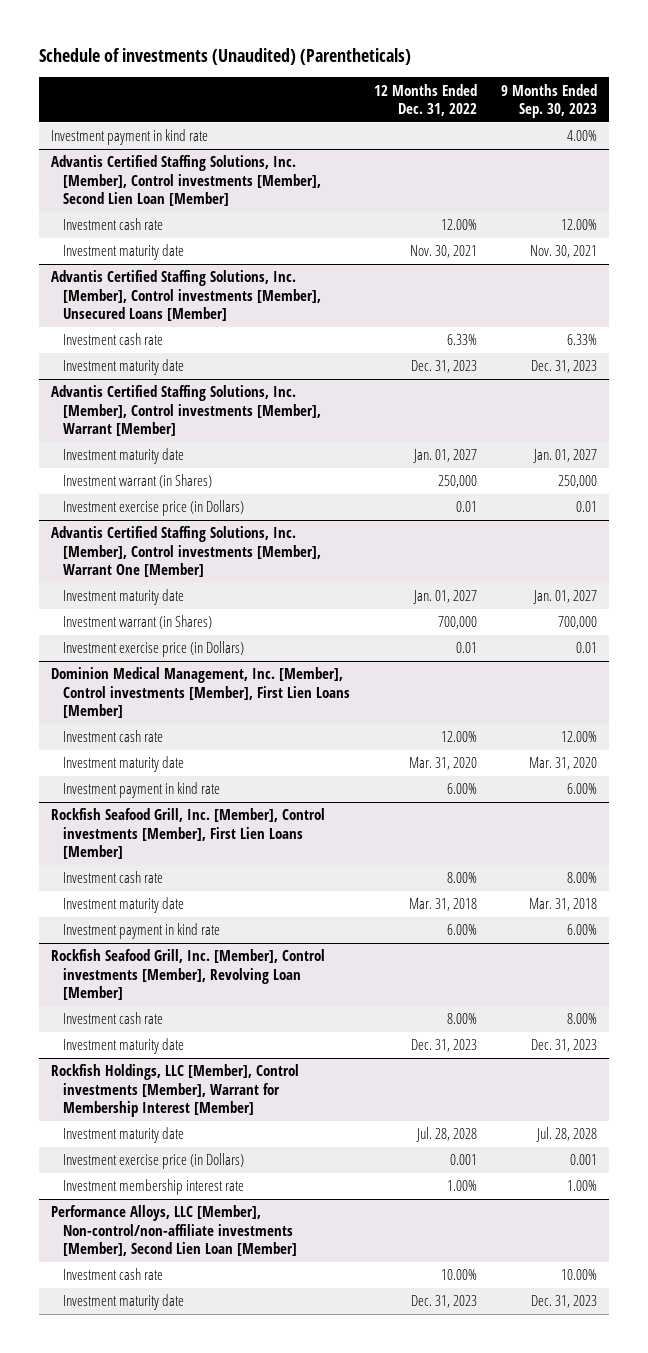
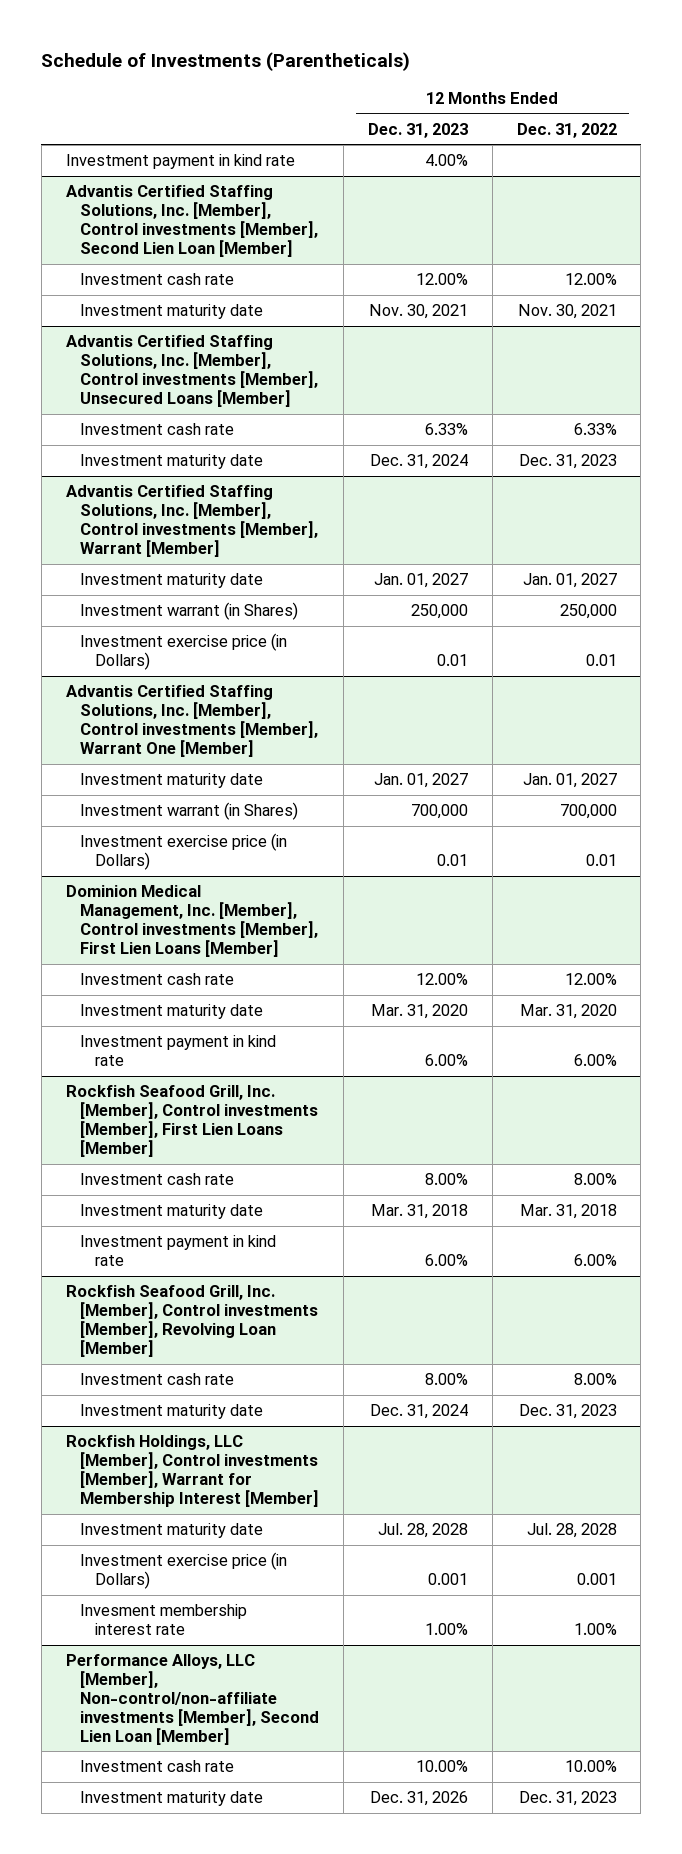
[38,48,411,66] Schedule of investments (Unaudited) (Parentheticals) -> [41,51,411,71] Schedule of Investments (Parentheticals)
[500,83,597,119] 9 Months Ended Sep. 30, 2023 -> none
none -> [367,122,468,138] Dec. 31, 2023
[62,1179,244,1196] Investment membership interest rate -> [80,1604,248,1636] Invesment membership interest rate

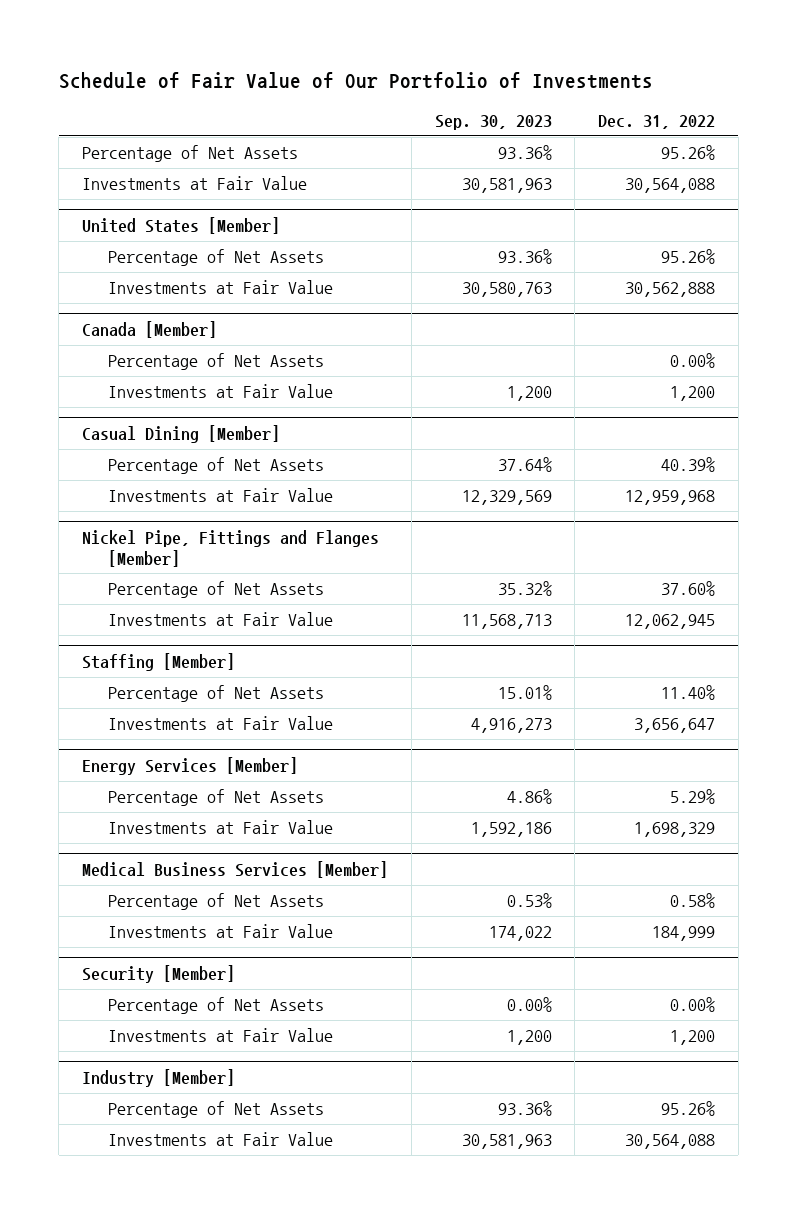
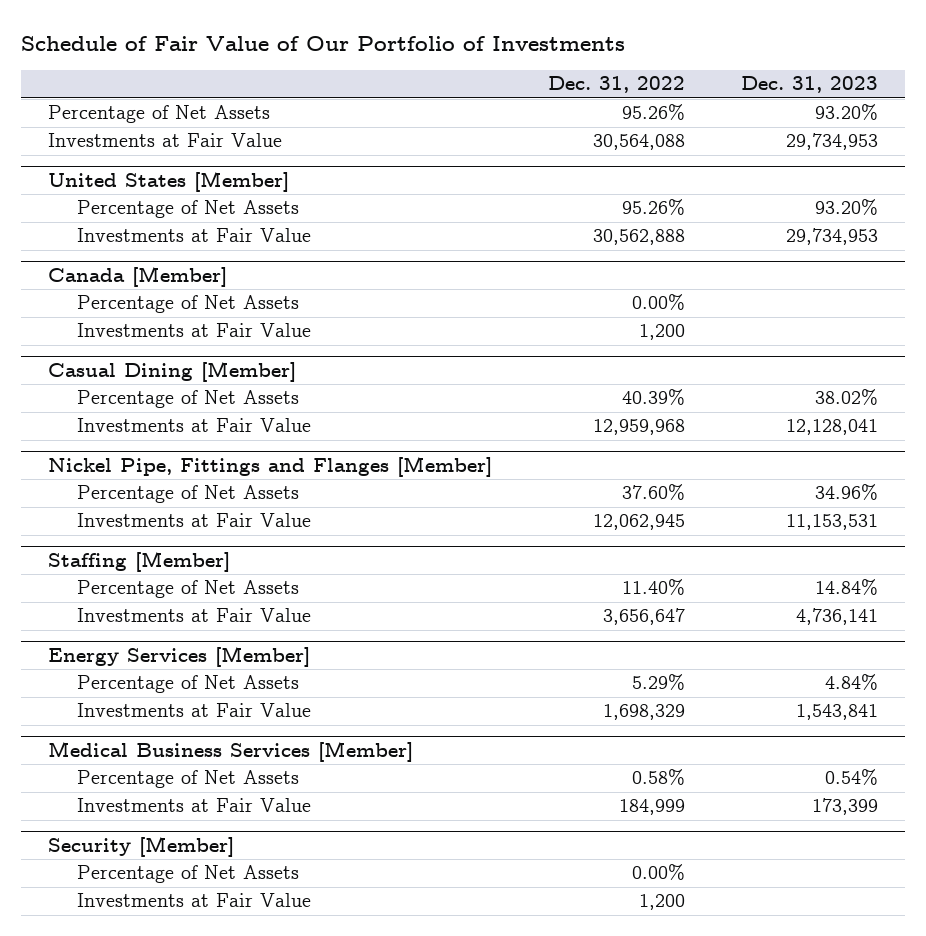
[434,115,552,131] Sep. 30, 2023 -> none
none -> [740,76,878,94] Dec. 31, 2023
[82,1068,236,1087] Industry [Member] -> none
[107,1101,324,1119] Percentage of Net Assets -> none
[107,1132,333,1147] Investments at Fair Value -> none

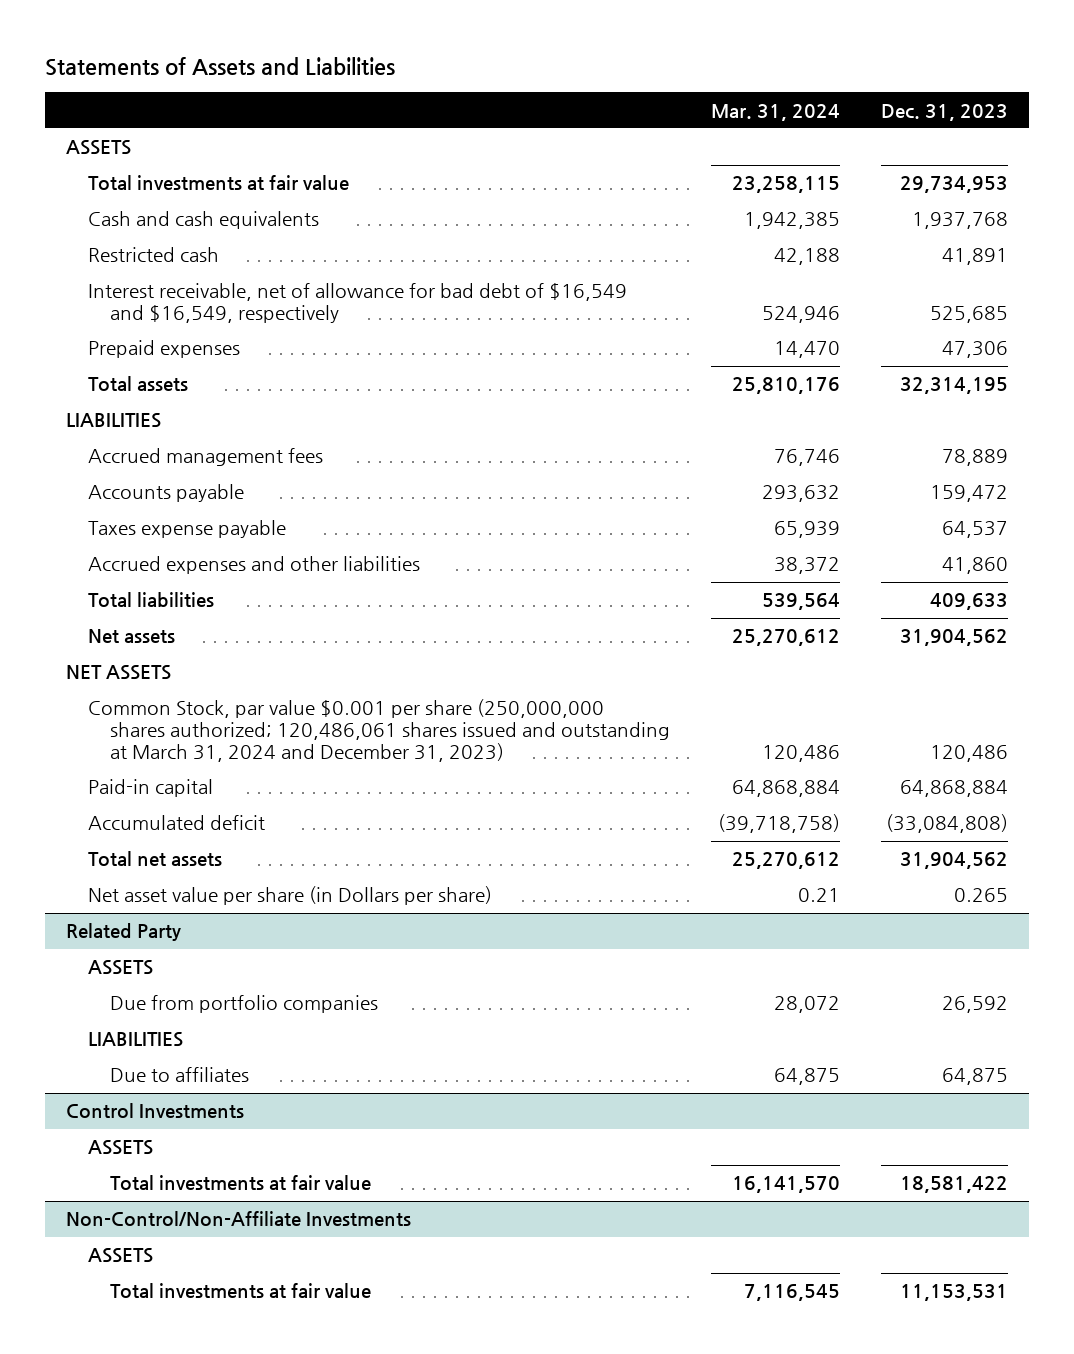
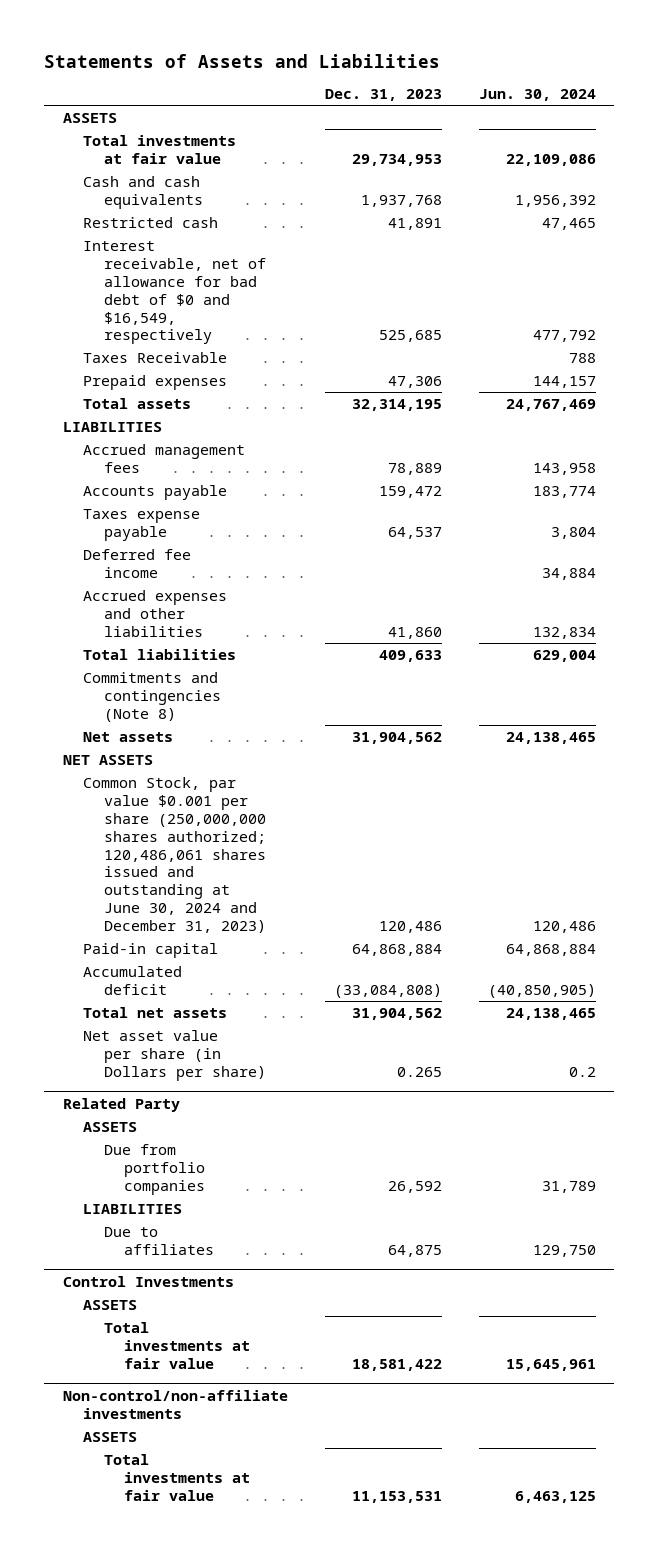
[711,103,841,121] Mar. 31, 2024 -> none
none -> [478,89,596,102] Jun. 30, 2024
[87,283,627,324] Interest receivable, net of allowance for bad debt of $16,549 and $16,549, respectively -> [83,240,266,345] Interest receivable, net of allowance for bad debt of $0 and $16,549, respectively
none -> [83,351,228,363] Taxes Receivable
none -> [83,548,192,578] Deferred fee income
none -> [83,671,221,722] Commitments and contingencies (Note 8)
[87,699,671,762] Common Stock, par value $0.001 per share (250,000,000 shares authorized; 120,486,061 shares issued and outstanding at March 31, 2024 and December 31, 2023) -> [83,776,266,934] Common Stock, par value $0.001 per share (250,000,000 shares authorized; 120,486,061 shares issued and outstanding at June 30, 2024 and December 31, 2023)
[65,1211,411,1227] Non-Control/Non-Affiliate Investments -> [62,1389,288,1419] Non-control/non-affiliate investments

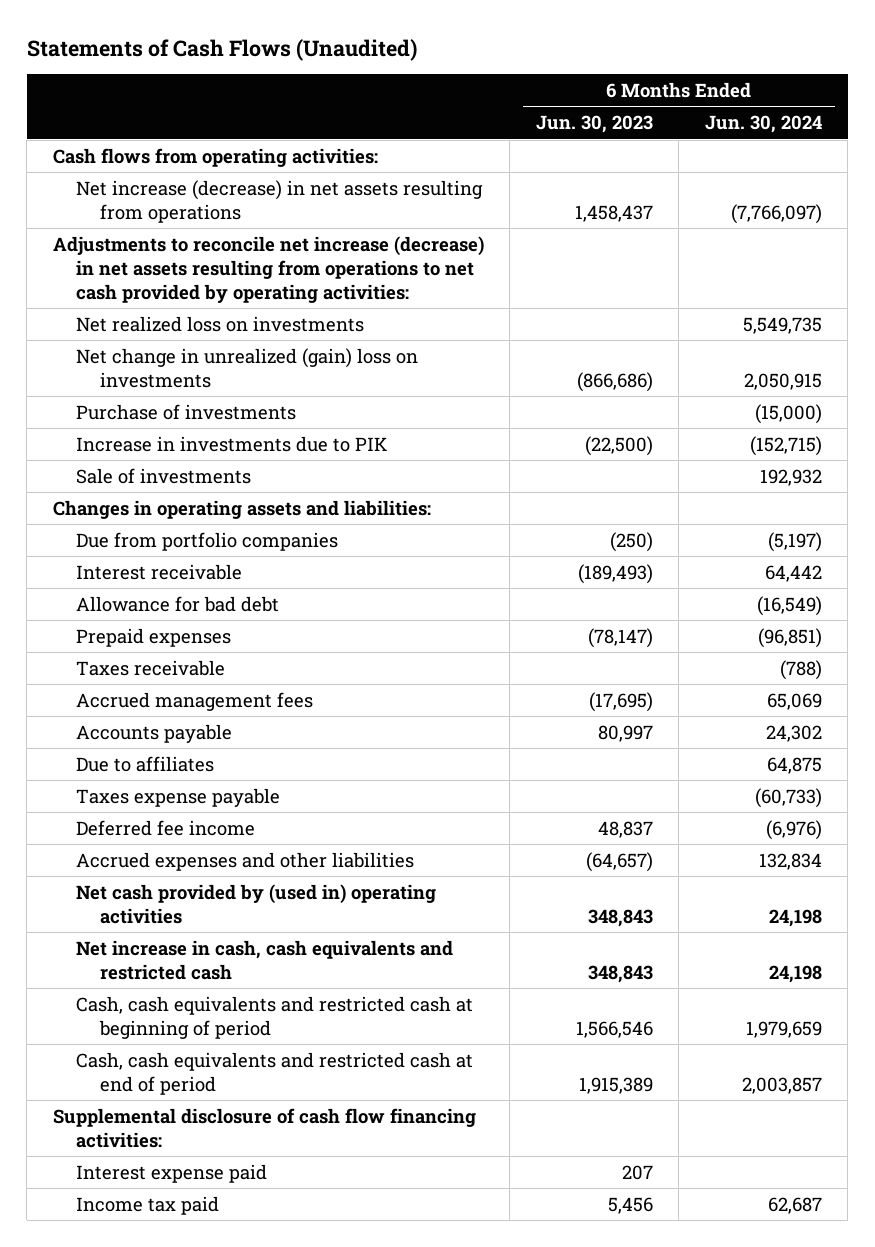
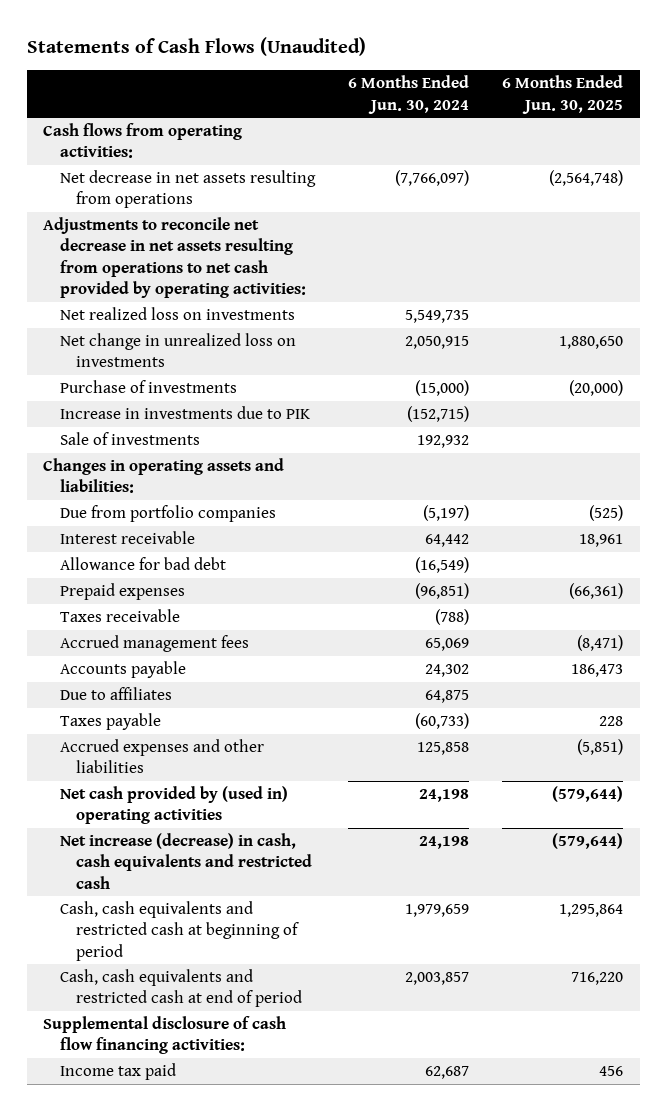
[535,115,653,134] Jun. 30, 2023 -> none
none -> [502,75,624,114] 6 Months Ended Jun. 30, 2025
[76,179,484,223] Net increase (decrease) in net assets resulting from operations -> [59,170,316,209] Net decrease in net assets resulting from operations
[52,235,484,303] Adjustments to reconcile net increase (decrease) in net assets resulting from operations to net cash provided by operating activities: -> [43,217,306,299] Adjustments to reconcile net decrease in net assets resulting from operations to net cash provided by operating activities:
[76,347,419,388] Net change in unrealized (gain) loss on investments -> [59,333,296,368] Net change in unrealized loss on investments
[76,819,256,836] Deferred fee income -> none
[76,787,281,807] Taxes expense payable -> [59,713,161,731] Taxes payable
[758,852,822,870] 132,834 -> [417,742,470,756] 125,858
[76,939,454,980] Net increase in cash, cash equivalents and restricted cash -> [59,833,313,889] Net increase (decrease) in cash, cash equivalents and restricted cash
[76,1163,268,1183] Interest expense paid -> none

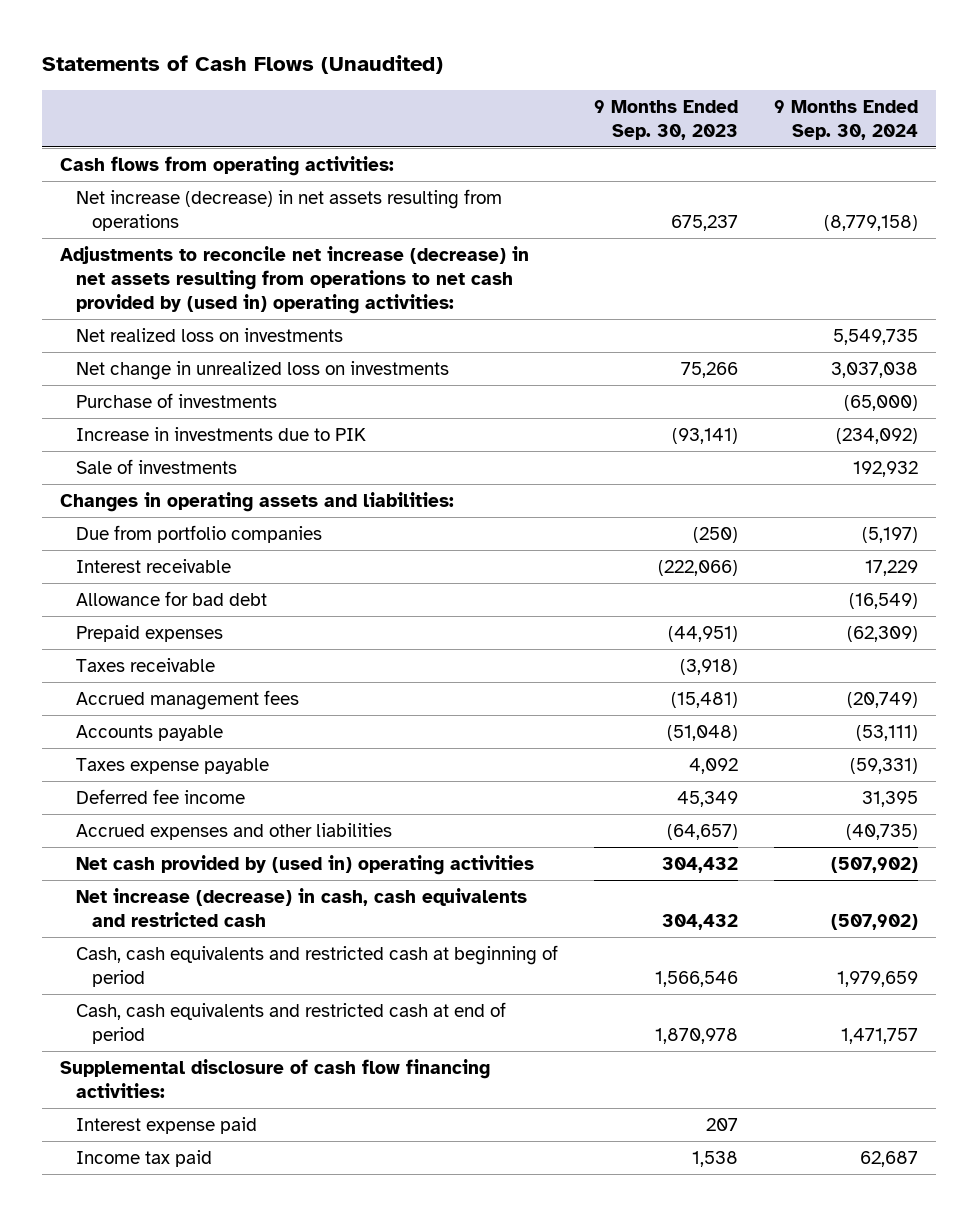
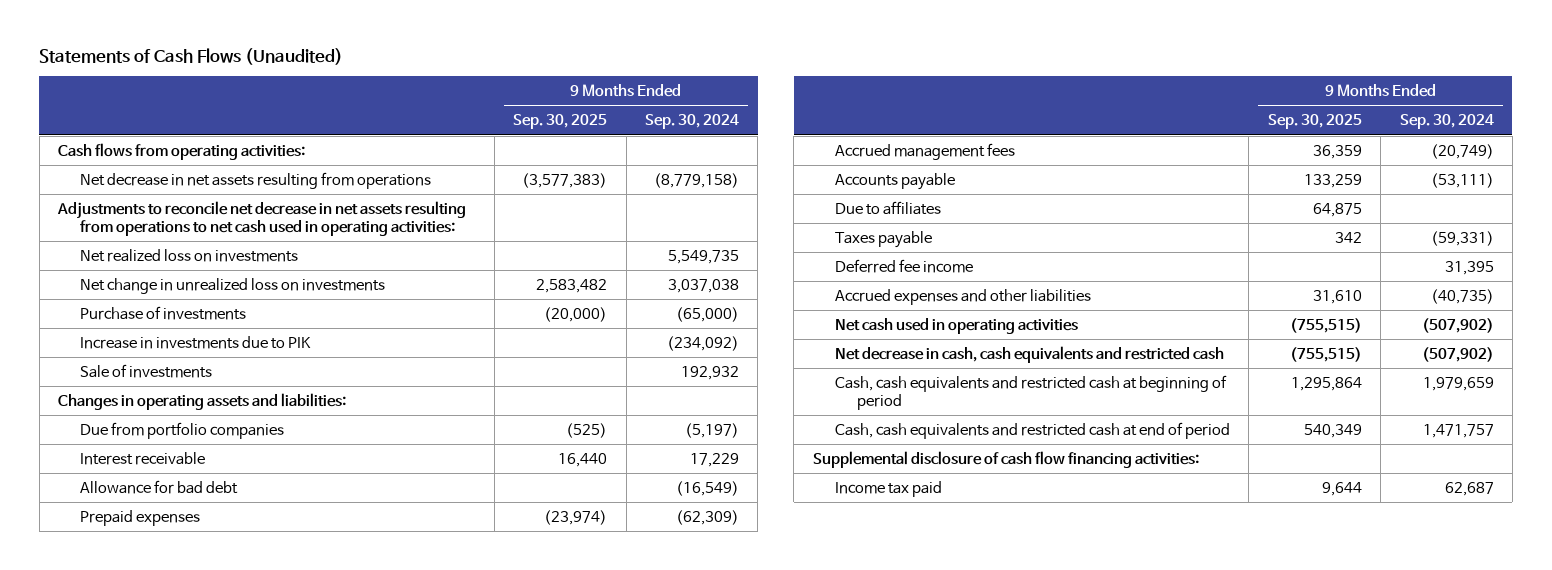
[593,99,738,140] 9 Months Ended Sep. 30, 2023 -> none
none -> [513,114,608,130] Sep. 30, 2025
[76,188,503,231] Net increase (decrease) in net assets resulting from operations -> [80,171,432,189] Net decrease in net assets resulting from operations
[59,245,529,314] Adjustments to reconcile net increase (decrease) in net assets resulting from operations to net cash provided by (used in) operating activities: -> [57,200,467,236] Adjustments to reconcile net decrease in net assets resulting from operations to net cash used in operating activities:
[76,657,216,672] Taxes receivable -> none
none -> [834,200,941,215] Due to affiliates
[76,757,270,774] Taxes expense payable -> [834,230,932,248] Taxes payable
[76,854,535,875] Net cash provided by (used in) operating activities -> [834,317,1078,334] Net cash used in operating activities
[76,887,528,927] Net increase (decrease) in cash, cash equivalents and restricted cash -> [834,345,1224,363] Net decrease in cash, cash equivalents and restricted cash
[76,1116,258,1134] Interest expense paid -> none

